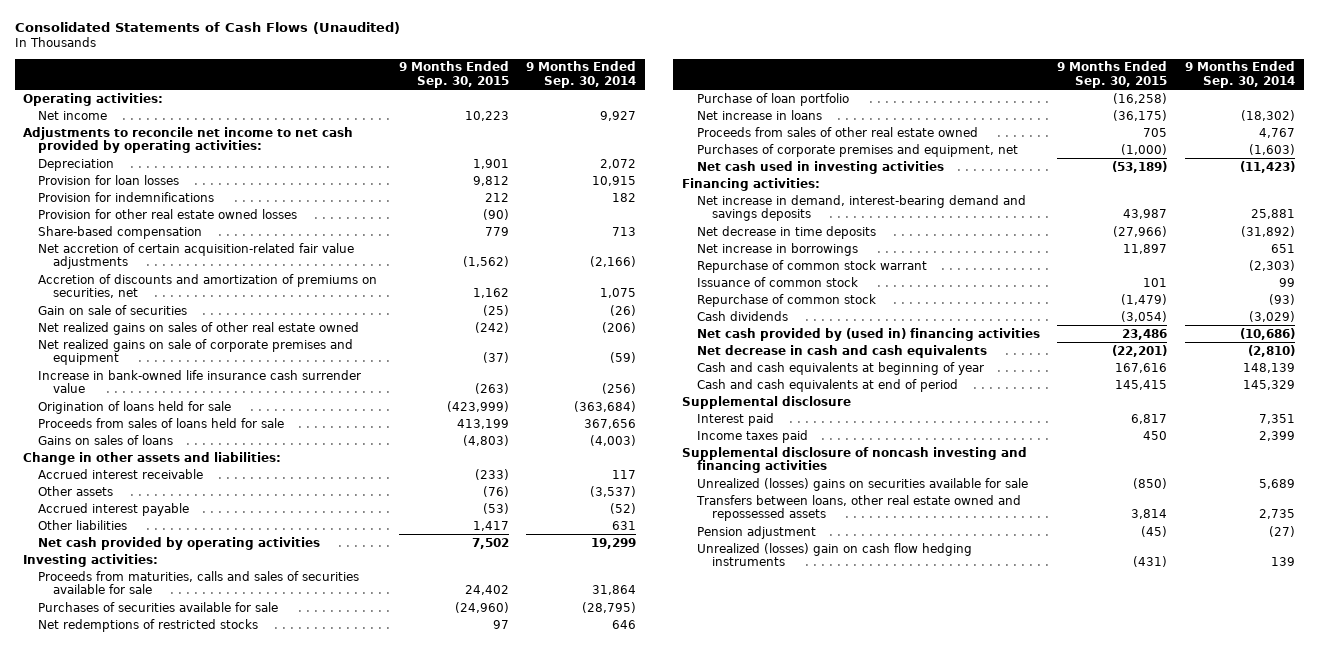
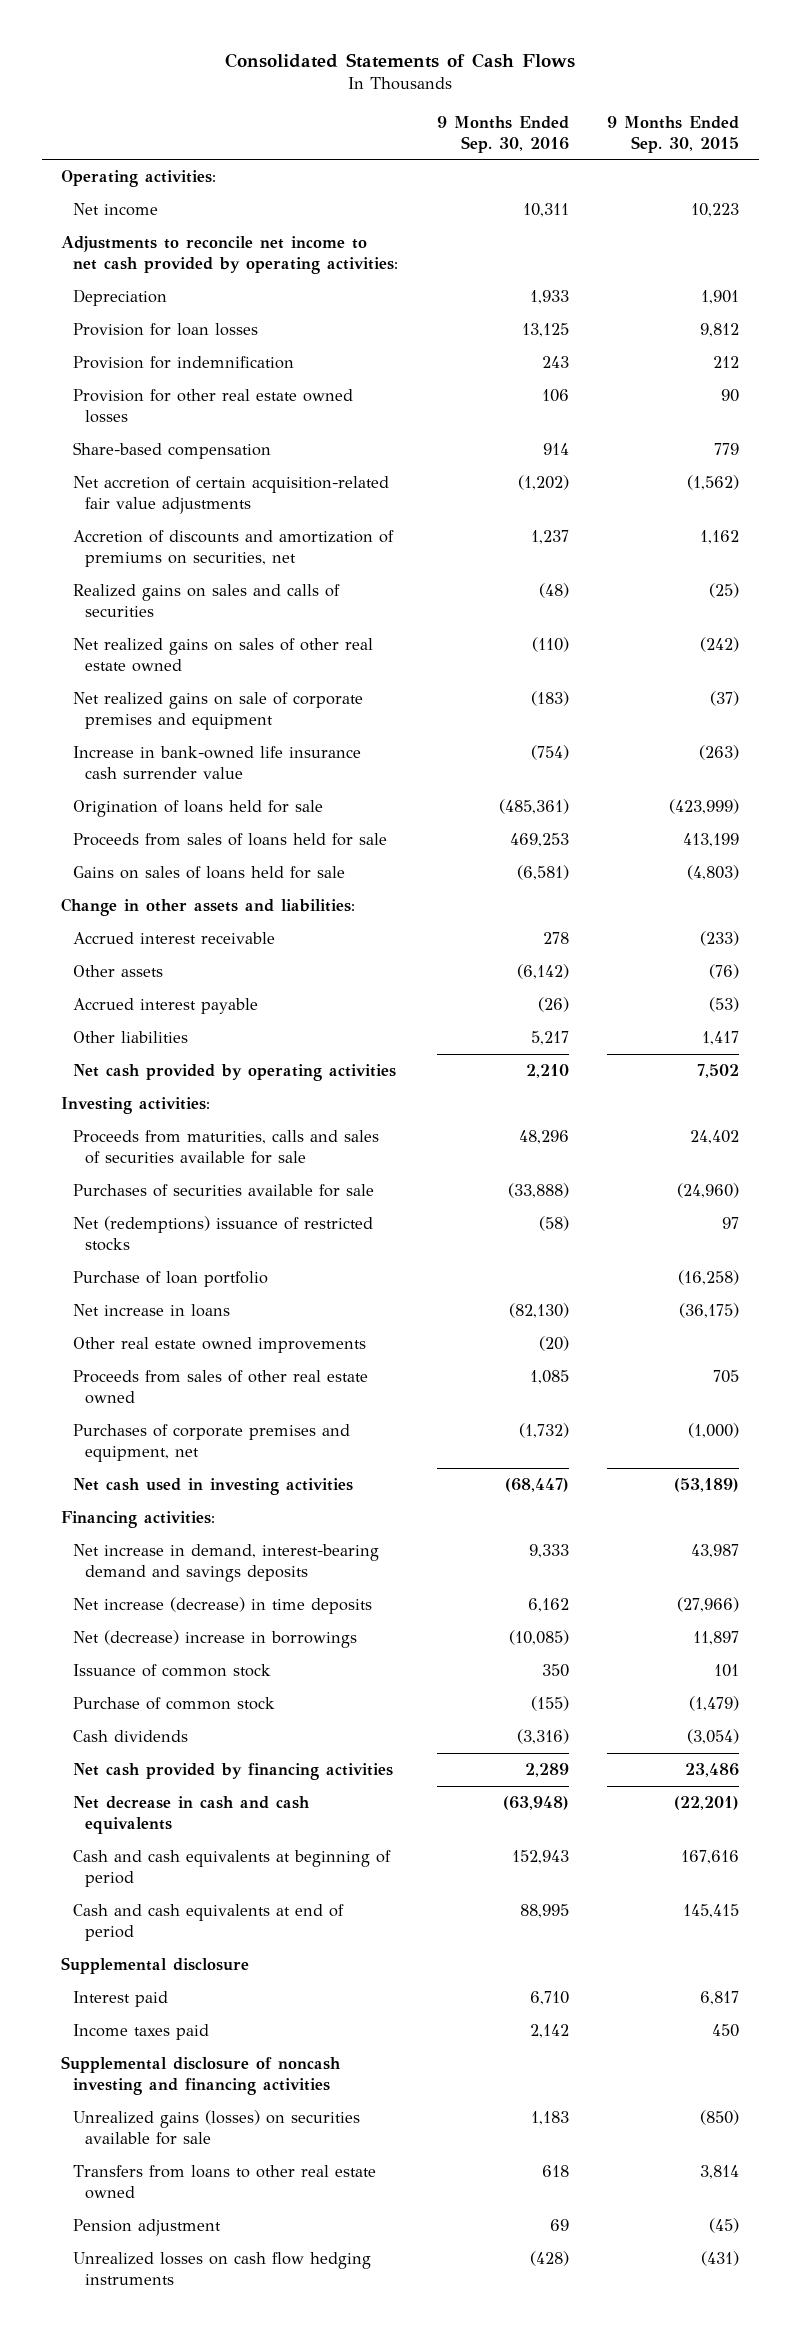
[14,22,400,35] Consolidated Statements of Cash Flows (Unaudited) -> [225,53,576,69] Consolidated Statements of Cash Flows
[526,61,637,89] 9 Months Ended Sep. 30, 2014 -> none
none -> [436,115,569,153] 9 Months Ended Sep. 30, 2016
[38,191,215,202] Provision for indemnifications -> [73,355,295,369] Provision for indemnification
[482,208,509,220] (90) -> [721,388,740,402] 90
[38,304,188,315] Gain on sale of securities -> [73,583,341,618] Realized gains on sales and calls of securities
[38,434,174,445] Gains on sales of loans -> [73,865,346,879] Gains on sales of loans held for sale
[38,618,259,632] Net redemptions of restricted stocks -> [73,1215,374,1252] Net (redemptions) issuance of restricted stocks
none -> [73,1336,367,1353] Other real estate owned improvements
[696,259,927,273] Repurchase of common stock warrant -> none
[696,225,876,239] Net decrease in time deposits -> [73,1596,373,1614] Net increase (decrease) in time deposits
[696,242,858,256] Net increase in borrowings -> [73,1629,358,1648] Net (decrease) increase in borrowings
[696,293,876,307] Repurchase of common stock -> [73,1696,276,1710] Purchase of common stock
[696,327,1040,341] Net cash provided by (used in) financing activities -> [73,1762,394,1780] Net cash provided by financing activities
[696,361,984,375] Cash and cash equivalents at beginning of year -> [73,1849,392,1888] Cash and cash equivalents at beginning of period
[696,477,1028,491] Unrealized (losses) gains on securities available for sale -> [73,2109,361,2146] Unrealized gains (losses) on securities available for sale
[695,494,1021,522] Transfers between loans, other real estate owned and repossessed assets -> [73,2164,377,2200] Transfers from loans to other real estate owned
[696,542,972,567] Unrealized (losses) gain on cash flow hedging instruments -> [73,2251,372,2286] Unrealized losses on cash flow hedging instruments

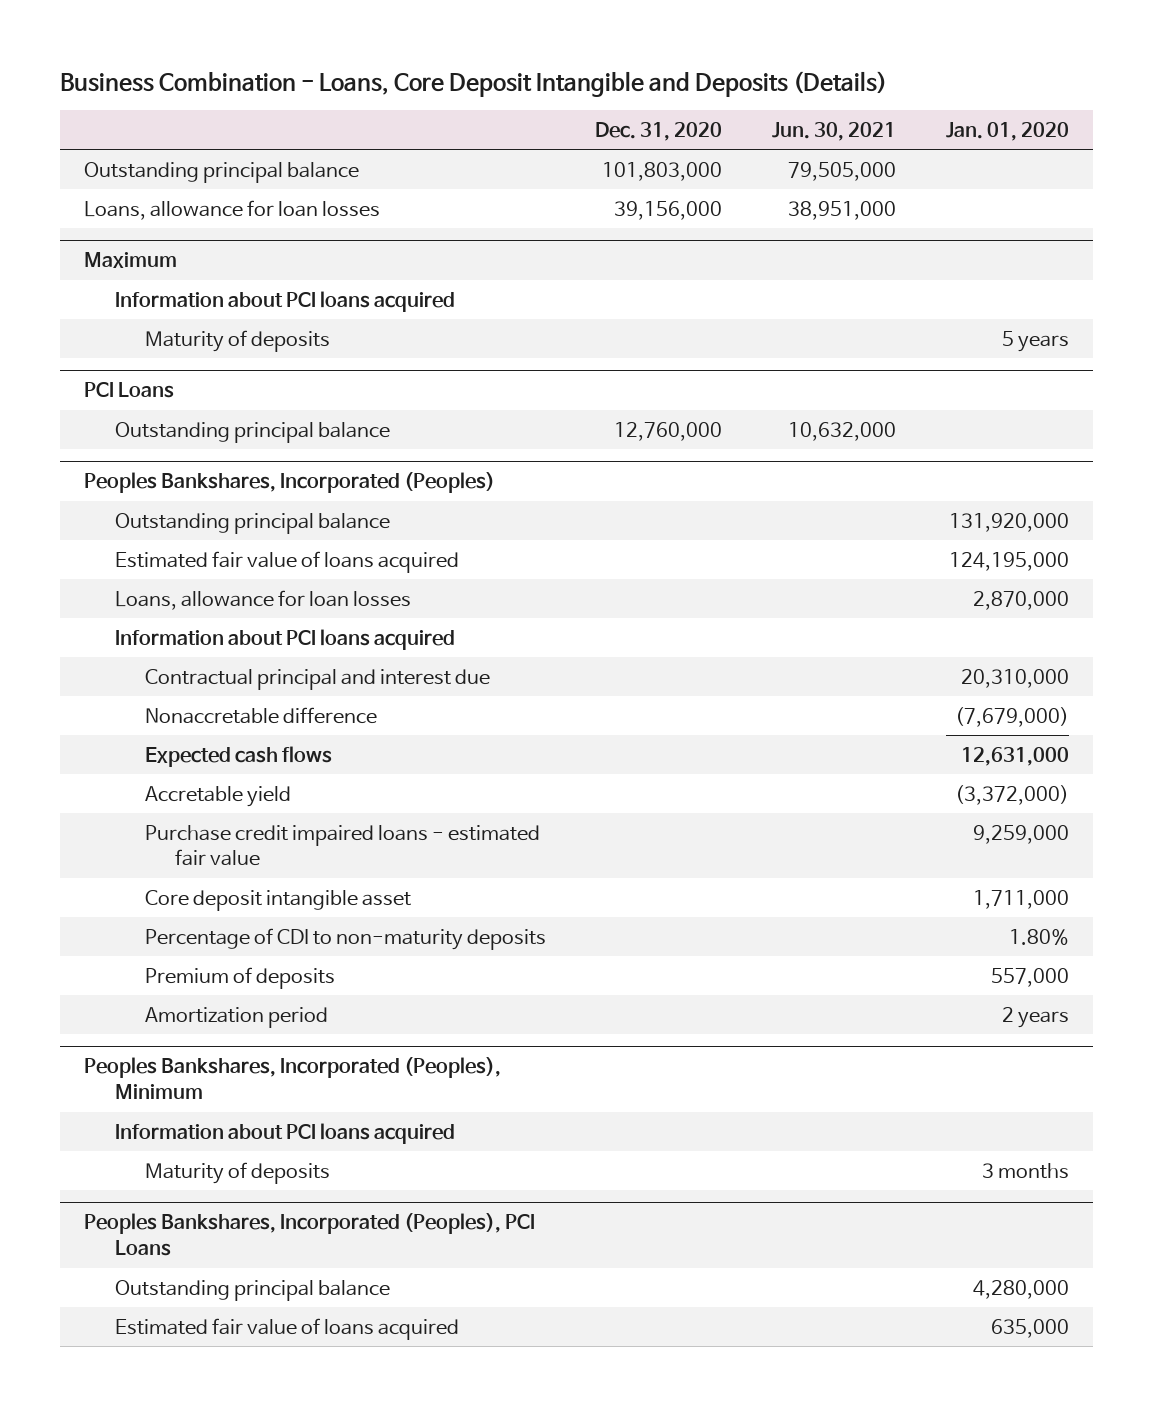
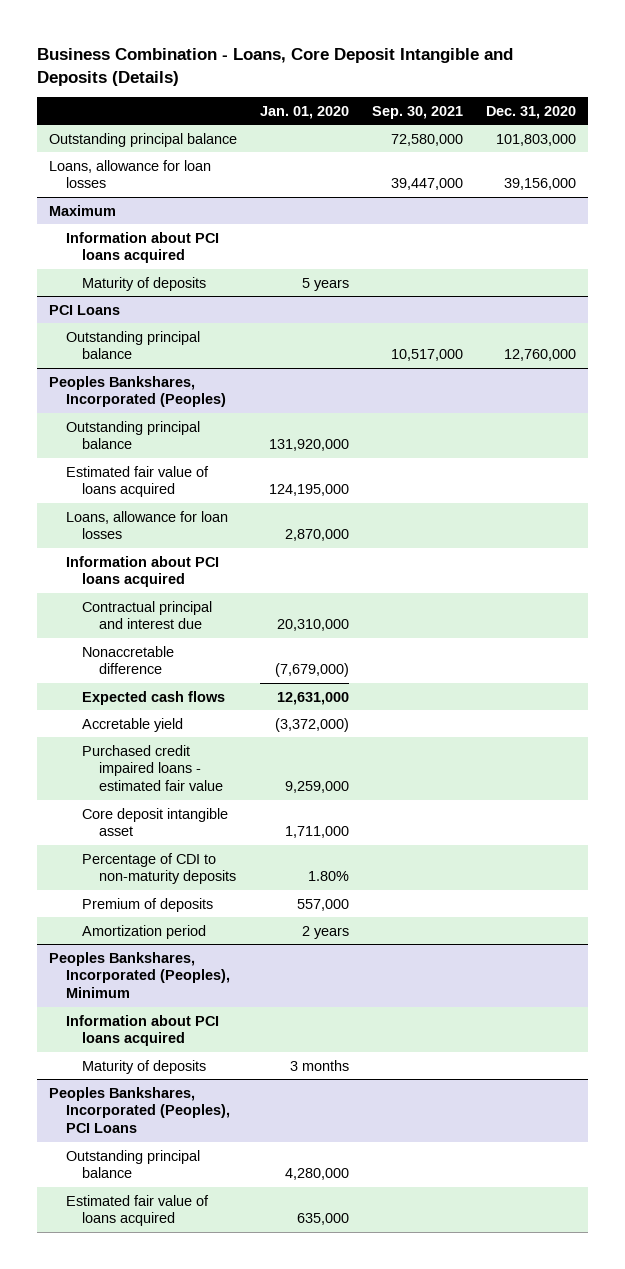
[771,121,896,141] Jun. 30, 2021 -> none
none -> [372,105,464,119] Sep. 30, 2021
[144,824,540,867] Purchase credit impaired loans - estimated fair value -> [82,744,224,792] Purchased credit impaired loans - estimated fair value

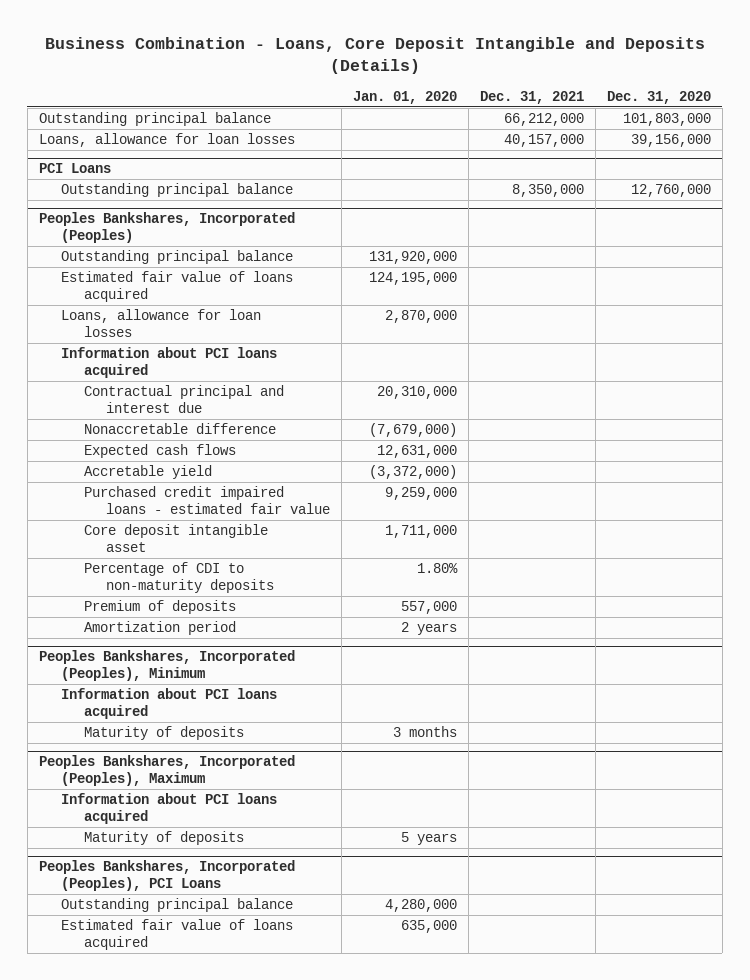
[372,105,464,119] Sep. 30, 2021 -> none
none -> [480,90,585,104] Dec. 31, 2021
[48,204,116,216] Maximum -> none
[65,231,219,264] Information about PCI loans acquired -> none
[82,276,207,291] Maturity of deposits -> none
none -> [38,755,295,786] Peoples Bankshares, Incorporated (Peoples), Maximum
none -> [61,793,278,824] Information about PCI loans acquired
none -> [83,831,244,846] Maturity of deposits

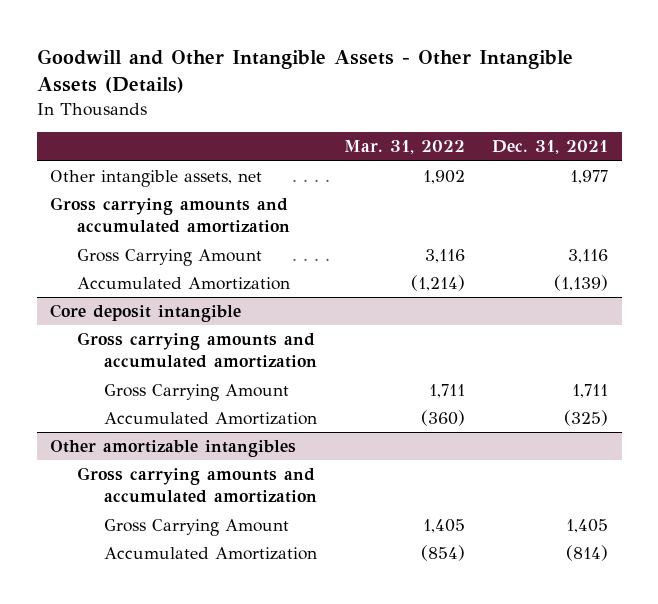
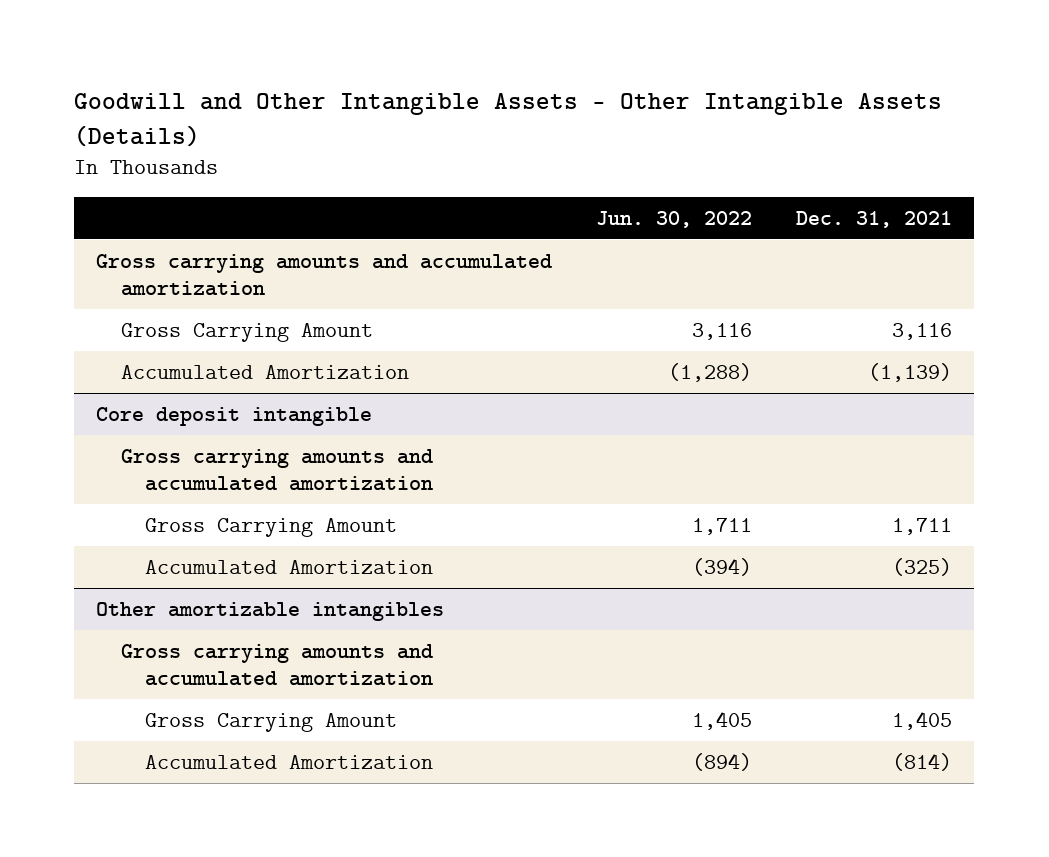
[343,140,465,155] Mar. 31, 2022 -> none
none -> [596,210,753,228] Jun. 30, 2022
[50,170,263,188] Other intangible assets, net -> none

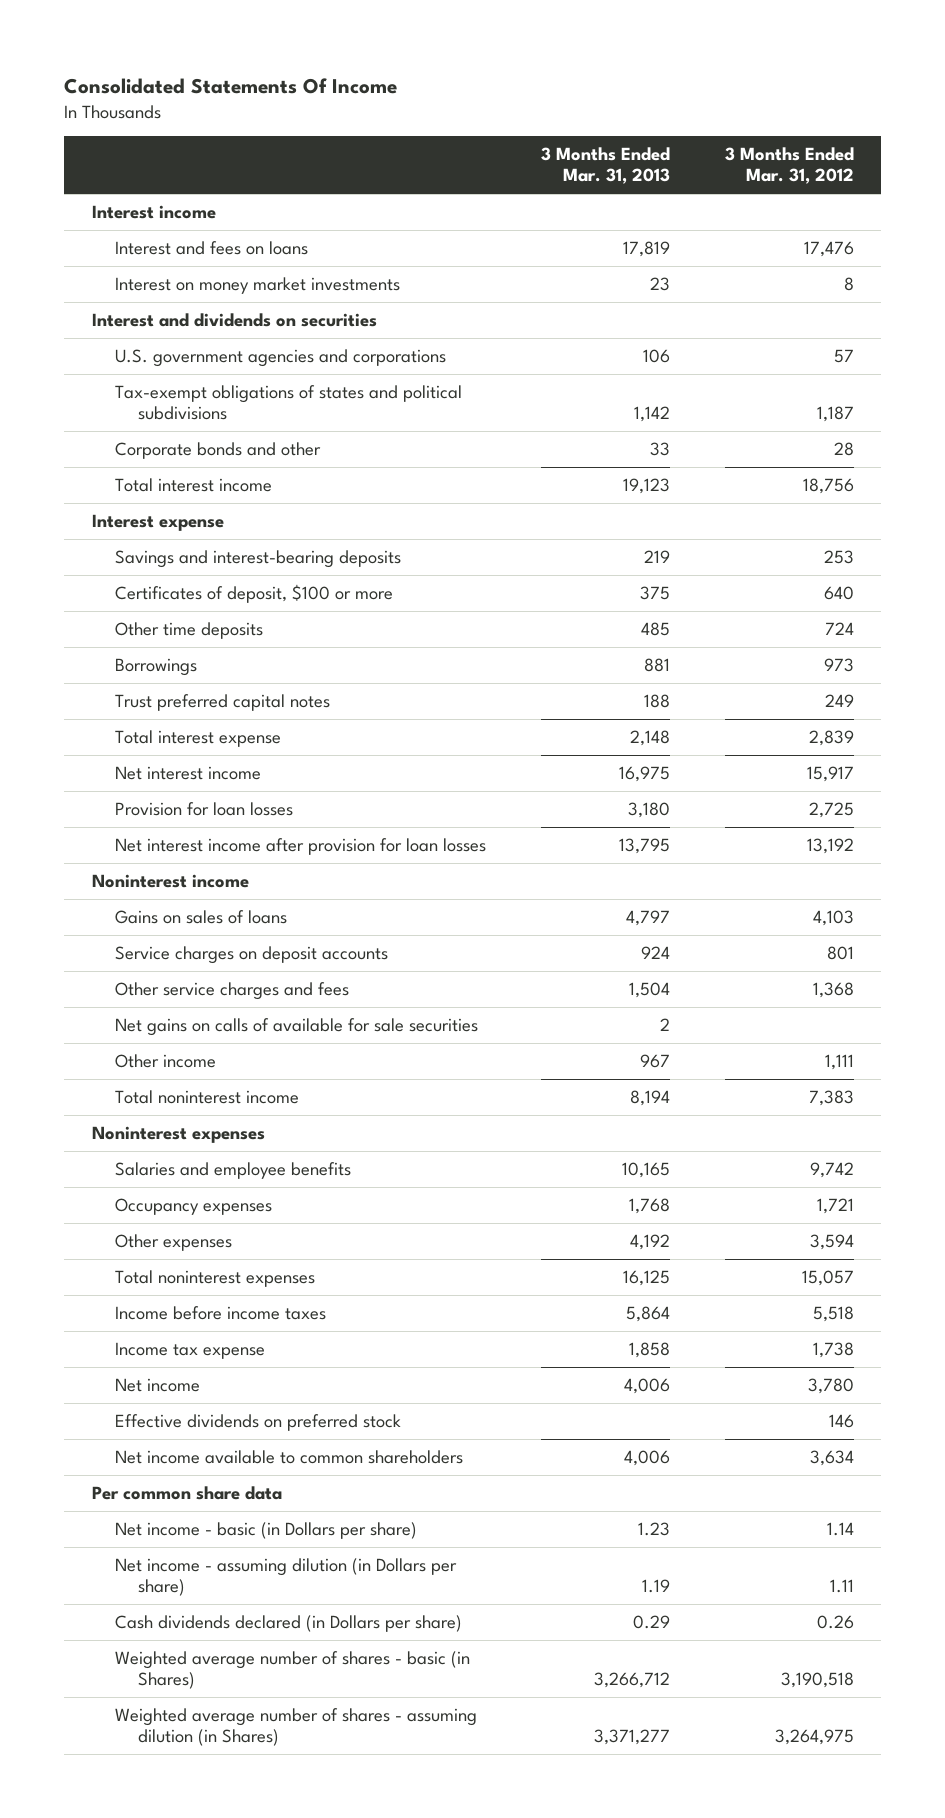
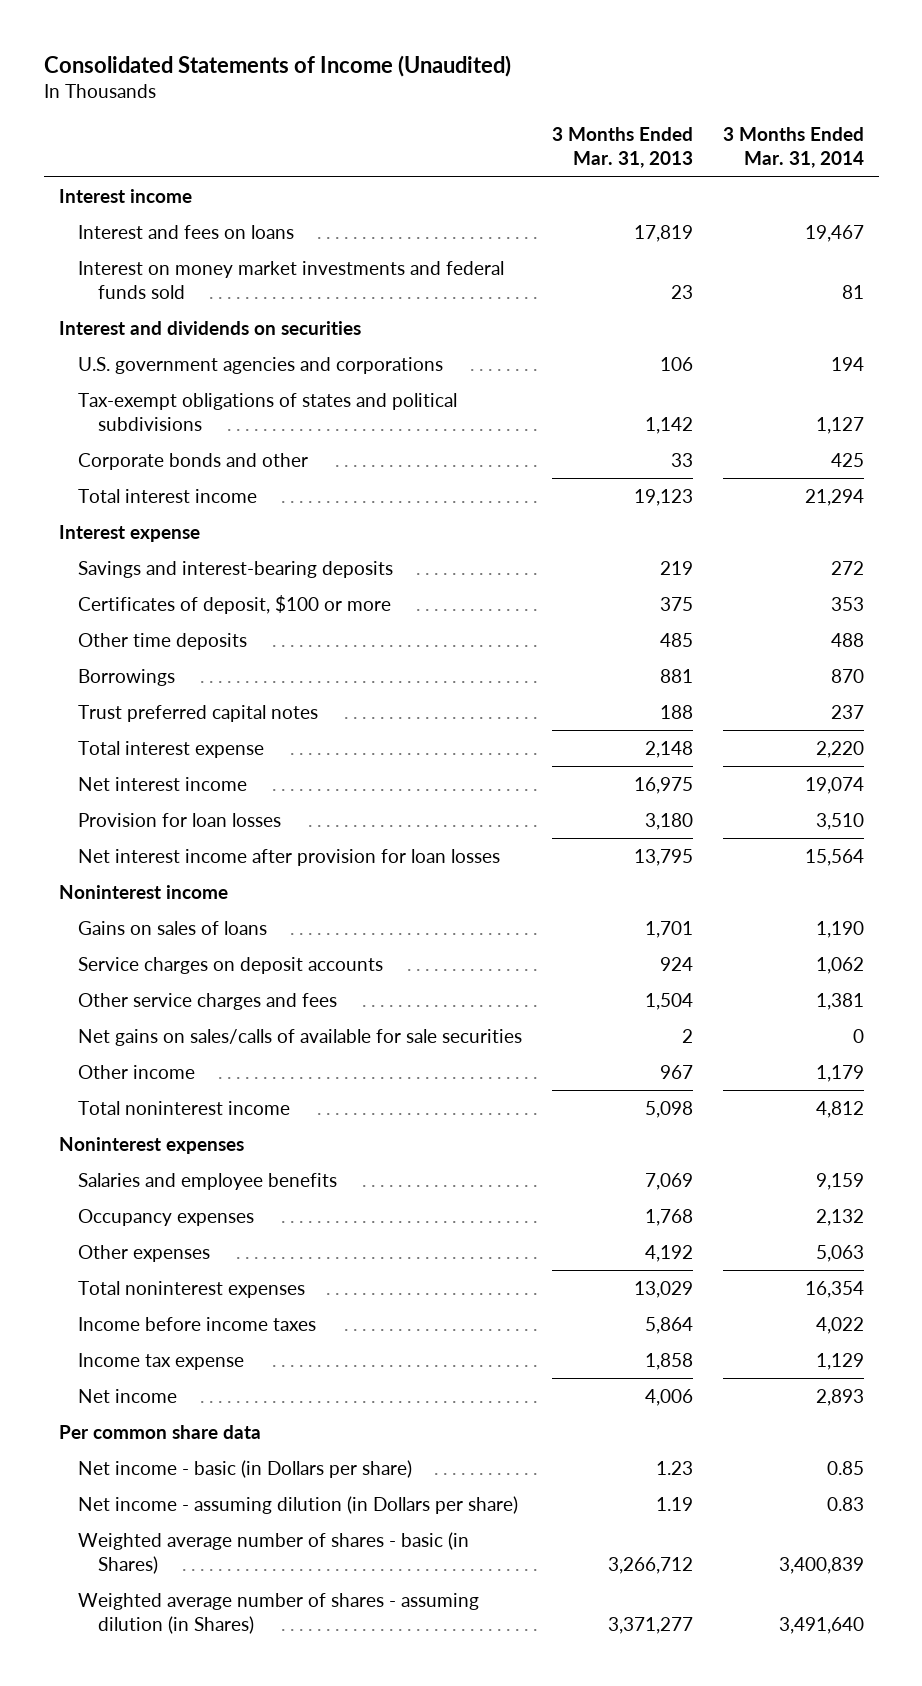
[64,77,398,94] Consolidated Statements Of Income -> [43,54,511,77] Consolidated Statements of Income (Unaudited)
[724,146,854,185] 3 Months Ended Mar. 31, 2012 -> none
none -> [722,127,864,169] 3 Months Ended Mar. 31, 2014
[114,276,400,294] Interest on money market investments -> [78,260,505,299] Interest on money market investments and federal funds sold
[625,909,670,926] 4,797 -> [645,920,694,938] 1,701
[114,1017,478,1036] Net gains on calls of available for sale securities -> [78,1028,523,1046] Net gains on sales/calls of available for sale securities
[629,1089,670,1106] 8,194 -> [645,1100,694,1118] 5,098
[621,1161,670,1178] 10,165 -> [645,1172,694,1190] 7,069
[622,1269,670,1286] 16,125 -> [634,1280,694,1298] 13,029
[114,1413,401,1431] Effective dividends on preferred stock -> none
[114,1449,463,1464] Net income available to common shareholders -> none
[114,1614,462,1632] Cash dividends declared (in Dollars per share) -> none

